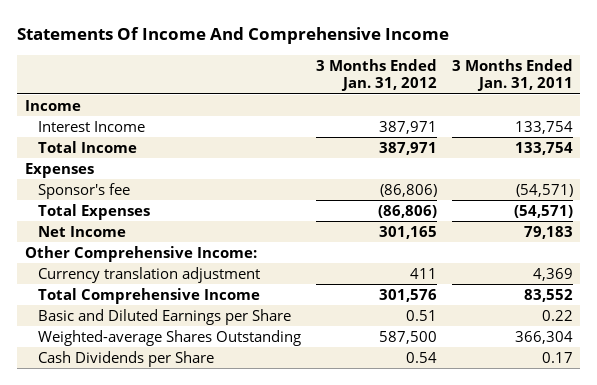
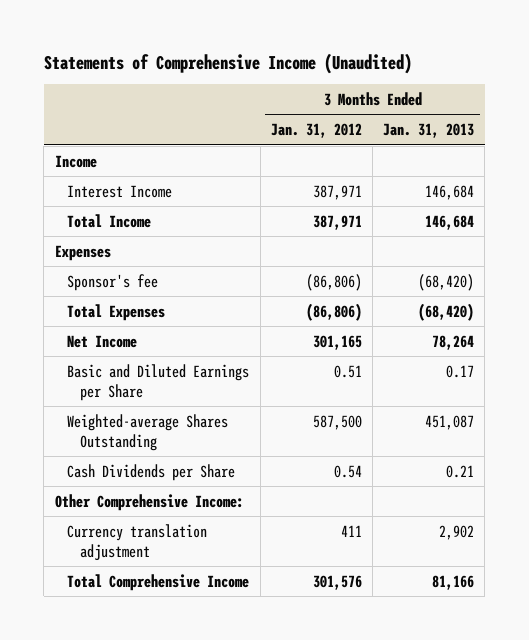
[17,27,450,45] Statements Of Income And Comprehensive Income -> [43,52,412,74] Statements of Comprehensive Income (Unaudited)
[451,58,573,92] 3 Months Ended Jan. 31, 2011 -> none
none -> [383,123,475,139] Jan. 31, 2013
[24,245,257,262] Other Comprehensive Income: -> [54,493,244,511] Other Comprehensive Income:
[38,266,261,283] Currency translation adjustment -> [67,523,208,561] Currency translation adjustment
[38,287,261,304] Total Comprehensive Income -> [67,573,250,591] Total Comprehensive Income

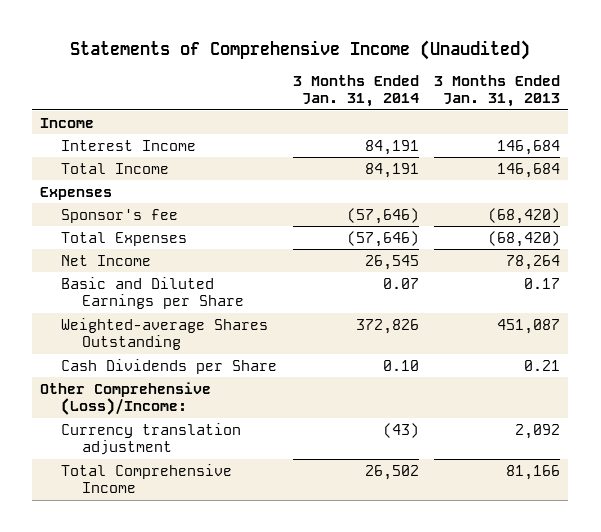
[270,123,362,139] Jan. 31, 2012 -> none
none -> [292,74,419,108] 3 Months Ended Jan. 31, 2014
[54,493,244,511] Other Comprehensive Income: -> [40,381,212,416] Other Comprehensive (Loss)/Income:
[439,524,475,540] 2,902 -> [515,423,561,439] 2,092

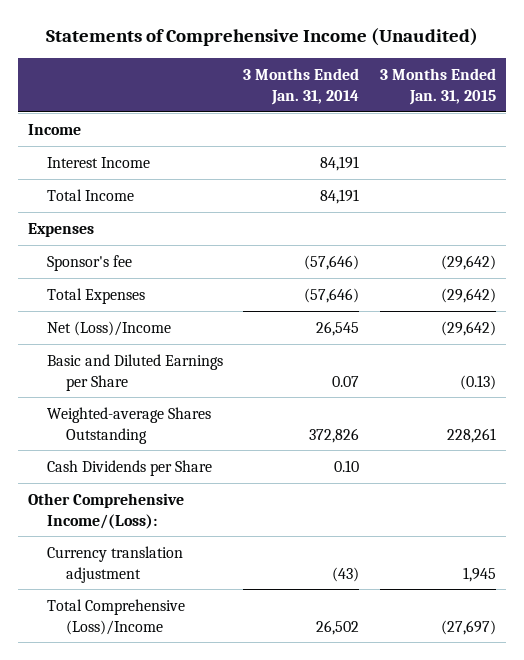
[434,74,561,108] 3 Months Ended Jan. 31, 2013 -> none
none -> [380,68,497,106] 3 Months Ended Jan. 31, 2015
[60,254,151,266] Net Income -> [46,320,171,336] Net (Loss)/Income
[40,381,212,416] Other Comprehensive (Loss)/Income: -> [27,492,184,529] Other Comprehensive Income/(Loss):
[60,463,232,494] Total Comprehensive Income -> [46,598,185,635] Total Comprehensive (Loss)/Income

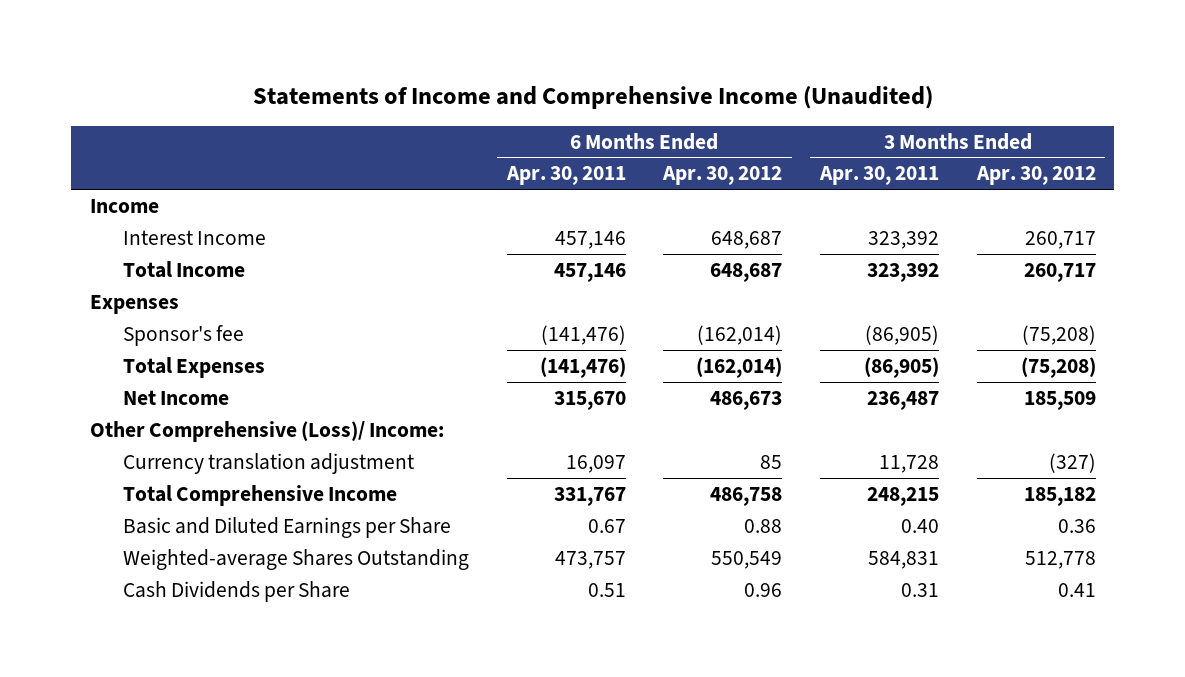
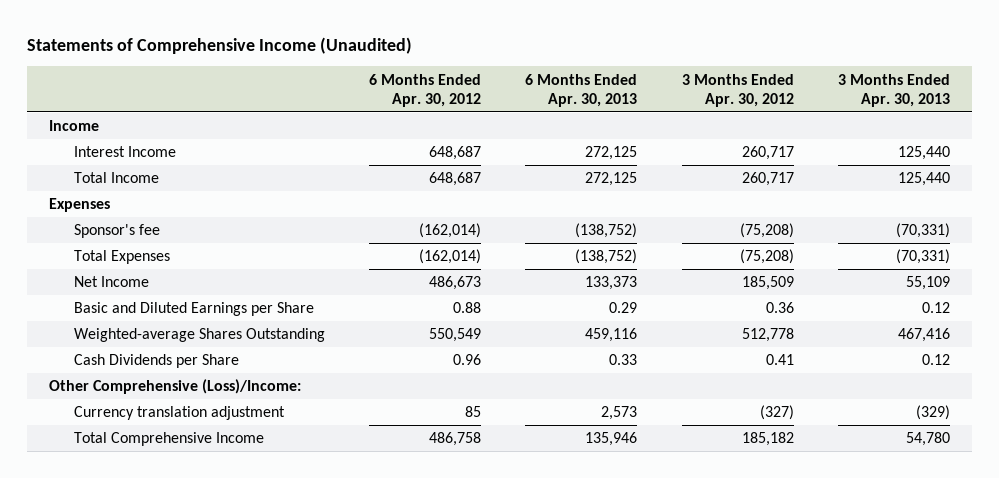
[252,86,933,110] Statements of Income and Comprehensive Income (Unaudited) -> [26,36,412,54] Statements of Comprehensive Income (Unaudited)
[505,166,626,186] Apr. 30, 2011 -> none
[818,166,939,186] Apr. 30, 2011 -> none
none -> [525,73,638,107] 6 Months Ended Apr. 30, 2013
none -> [838,73,951,107] 3 Months Ended Apr. 30, 2013
[89,420,444,442] Other Comprehensive (Loss)/ Income: -> none
none -> [49,379,302,395] Other Comprehensive (Loss)/Income:
[122,452,414,474] Currency translation adjustment -> [73,406,285,421] Currency translation adjustment
[122,484,397,506] Total Comprehensive Income -> [73,432,264,447] Total Comprehensive Income

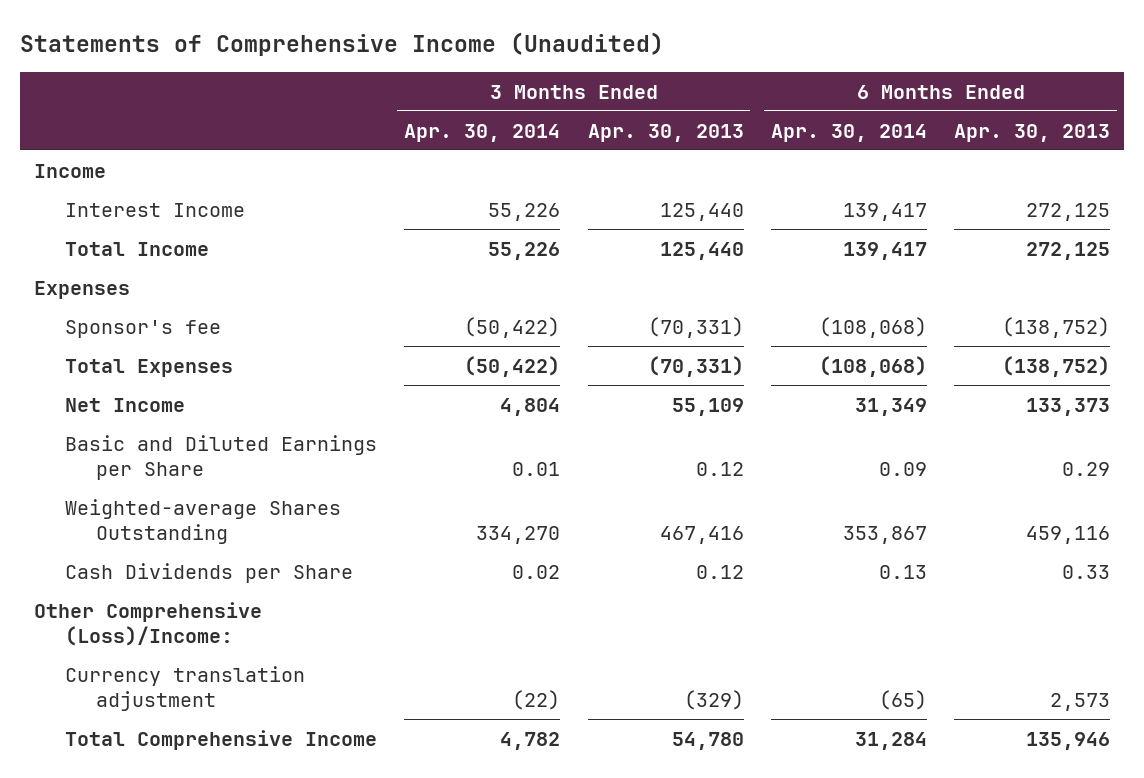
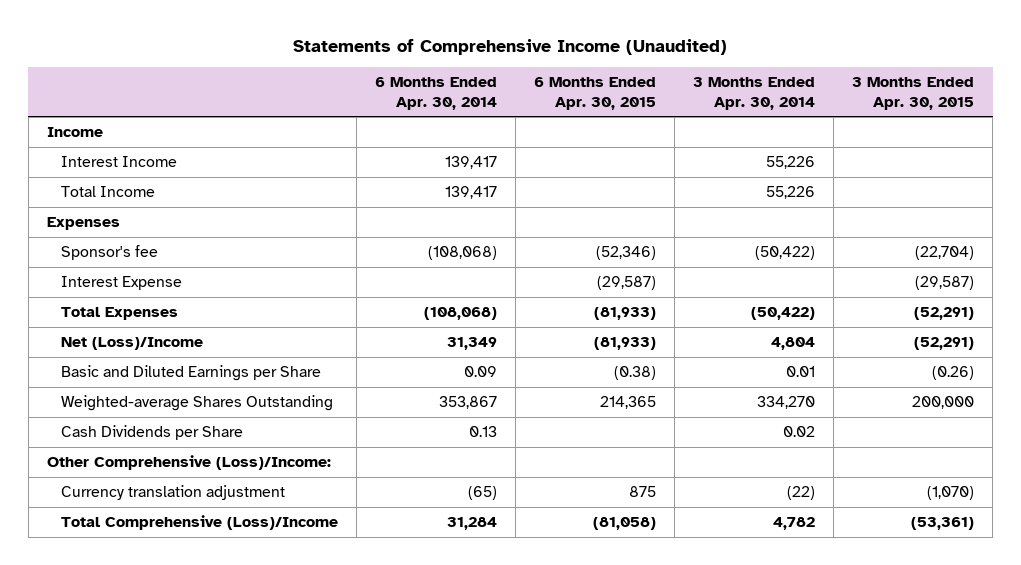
[587,123,744,142] Apr. 30, 2013 -> none
[954,123,1111,142] Apr. 30, 2013 -> none
none -> [534,77,657,110] 6 Months Ended Apr. 30, 2015
none -> [852,77,975,110] 3 Months Ended Apr. 30, 2015
none -> [61,275,183,290] Interest Expense
[64,397,185,412] Net Income -> [61,336,204,350] Net (Loss)/Income
[64,729,377,750] Total Comprehensive Income -> [61,514,339,530] Total Comprehensive (Loss)/Income

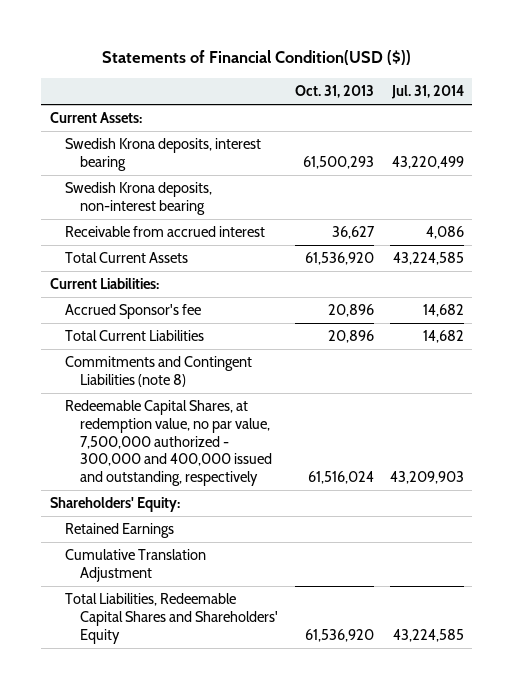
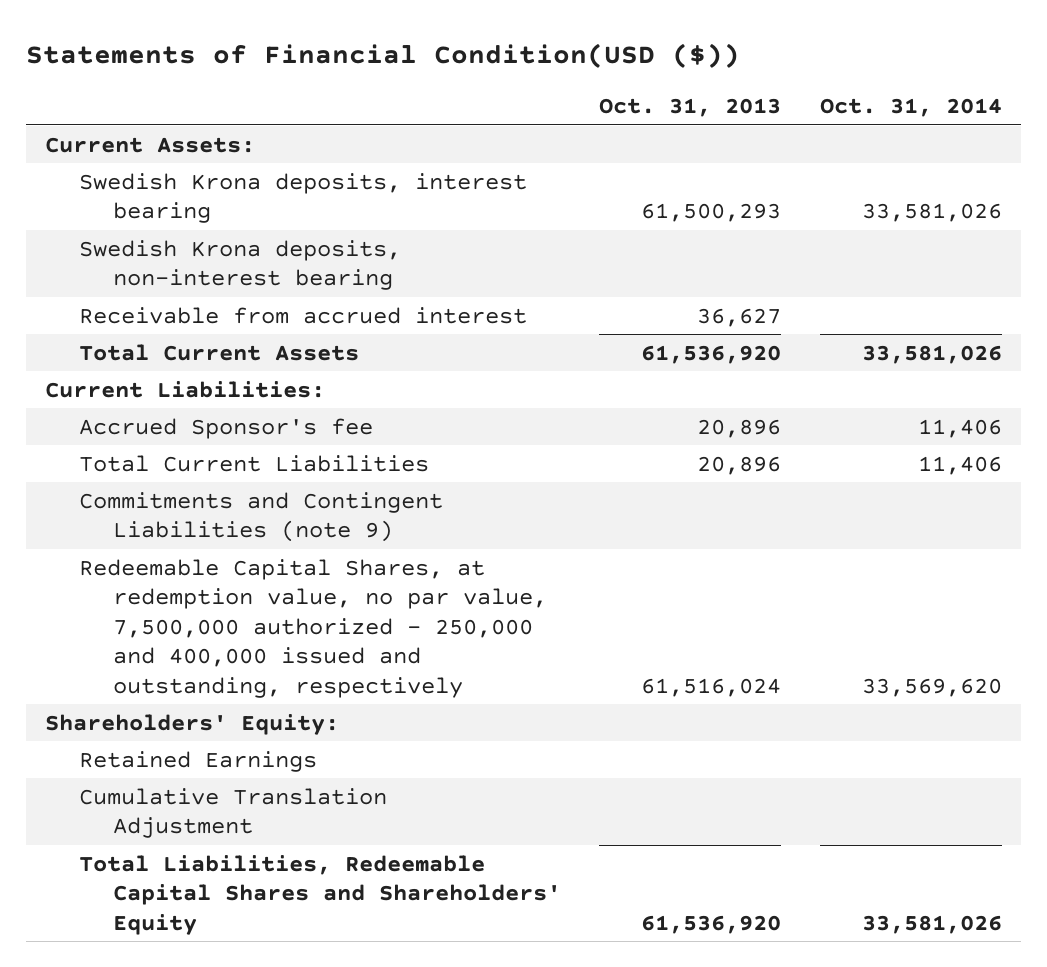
[391,84,465,99] Jul. 31, 2014 -> none
none -> [819,98,1002,118] Oct. 31, 2014
[64,356,252,387] Commitments and Contingent Liabilities (note 8) -> [78,491,443,543] Commitments and Contingent Liabilities (note 9)
[64,400,272,486] Redeemable Capital Shares, at redemption value, no par value, 7,500,000 authorized - 300,000 and 400,000 issued and outstanding, respectively -> [78,558,547,698] Redeemable Capital Shares, at redemption value, no par value, 7,500,000 authorized - 250,000 and 400,000 issued and outstanding, respectively

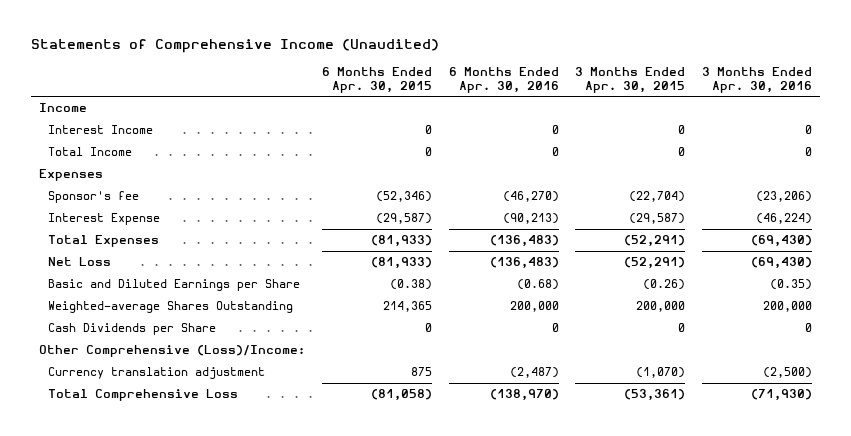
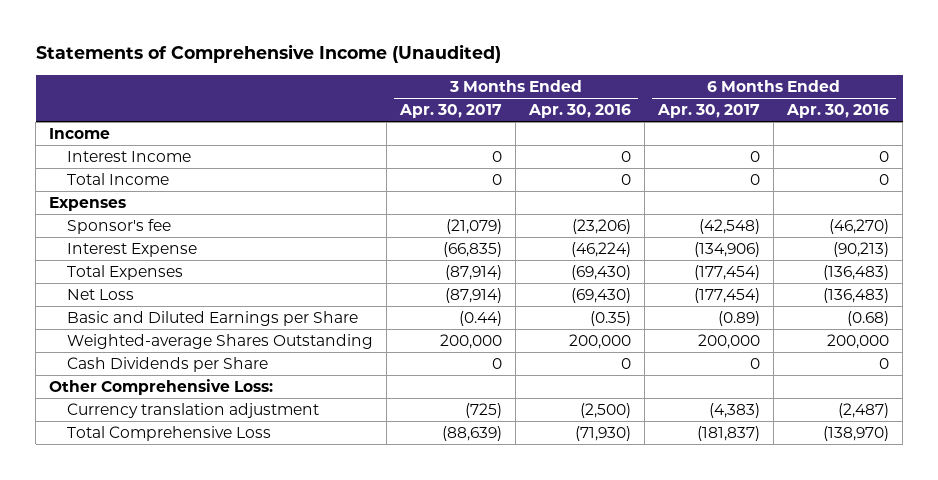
[321,66,432,93] 6 Months Ended Apr. 30, 2015 -> none
[575,66,686,93] 3 Months Ended Apr. 30, 2015 -> none
none -> [399,104,503,119] Apr. 30, 2017
none -> [657,104,761,119] Apr. 30, 2017
[39,345,306,358] Other Comprehensive (Loss)/Income: -> [49,379,274,396] Other Comprehensive Loss:

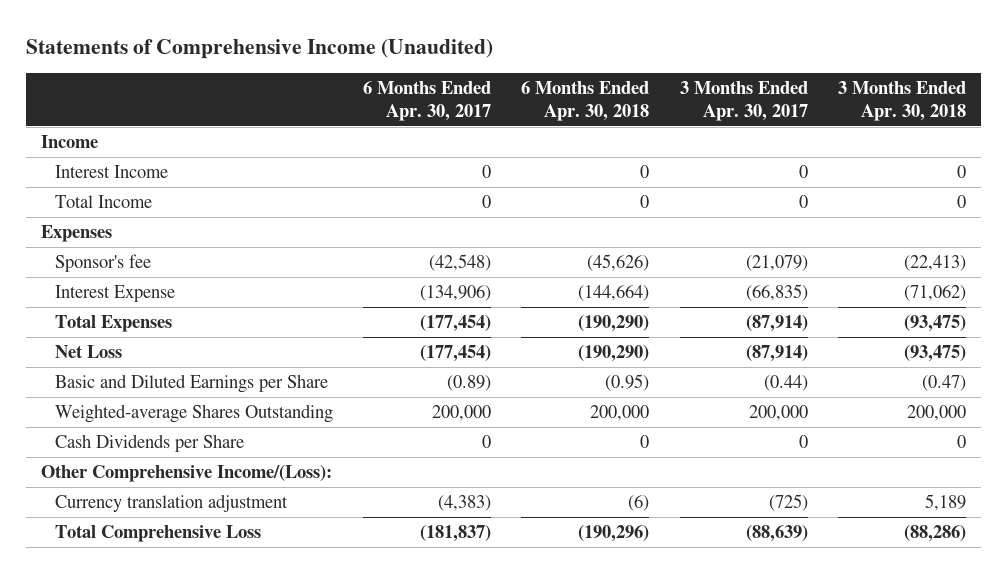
[528,104,632,119] Apr. 30, 2016 -> none
[786,104,890,119] Apr. 30, 2016 -> none
none -> [521,81,650,121] 6 Months Ended Apr. 30, 2018
none -> [838,81,967,121] 3 Months Ended Apr. 30, 2018
[49,379,274,396] Other Comprehensive Loss: -> [40,465,332,483] Other Comprehensive Income/(Loss):

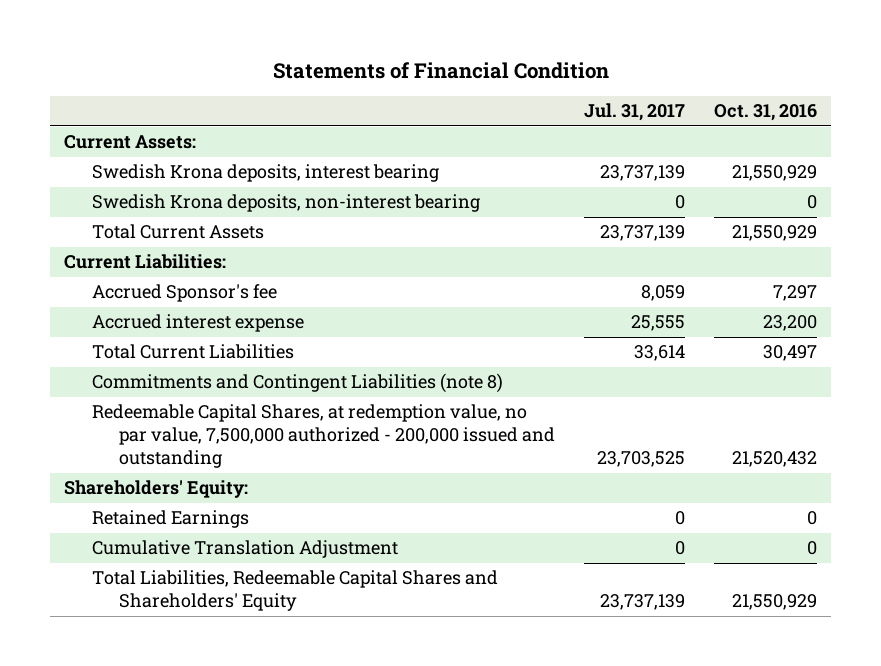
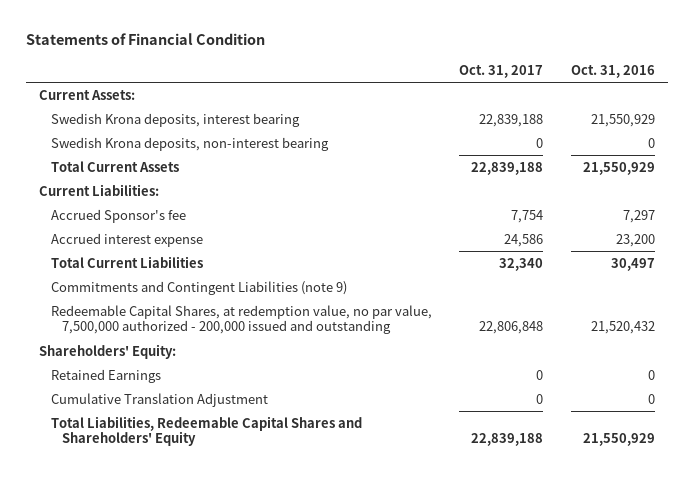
[583,103,685,122] Jul. 31, 2017 -> none
none -> [459,64,544,78] Oct. 31, 2017
[91,373,503,394] Commitments and Contingent Liabilities (note 8) -> [50,280,347,295] Commitments and Contingent Liabilities (note 9)

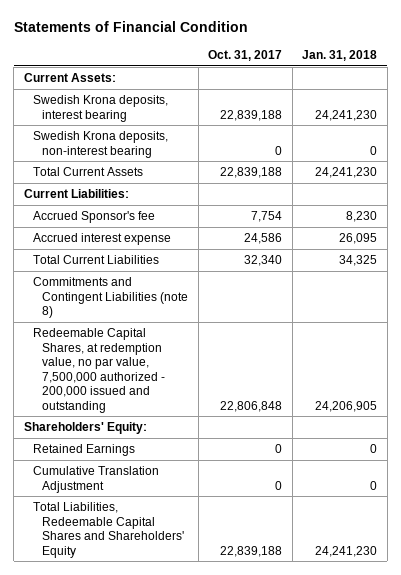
[570,64,655,78] Oct. 31, 2016 -> none
none -> [302,50,378,62] Jan. 31, 2018
[50,280,347,295] Commitments and Contingent Liabilities (note 9) -> [32,276,188,319] Commitments and Contingent Liabilities (note 8)

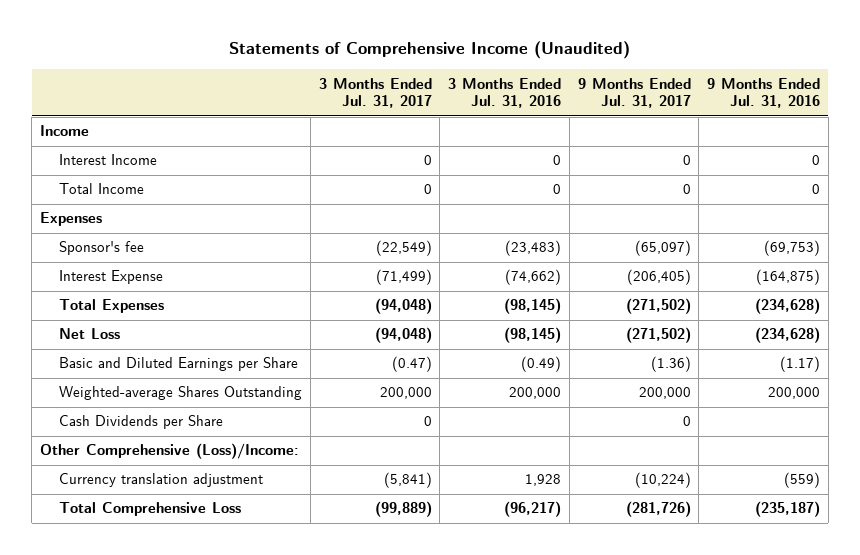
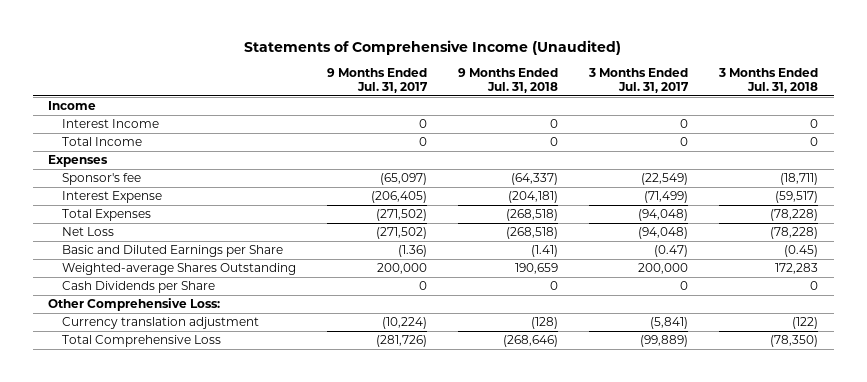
[448,77,562,109] 3 Months Ended Jul. 31, 2016 -> none
[706,77,820,109] 9 Months Ended Jul. 31, 2016 -> none
none -> [458,68,559,94] 9 Months Ended Jul. 31, 2018
none -> [718,68,819,94] 3 Months Ended Jul. 31, 2018
[40,443,300,460] Other Comprehensive (Loss)/Income: -> [48,298,221,312] Other Comprehensive Loss:

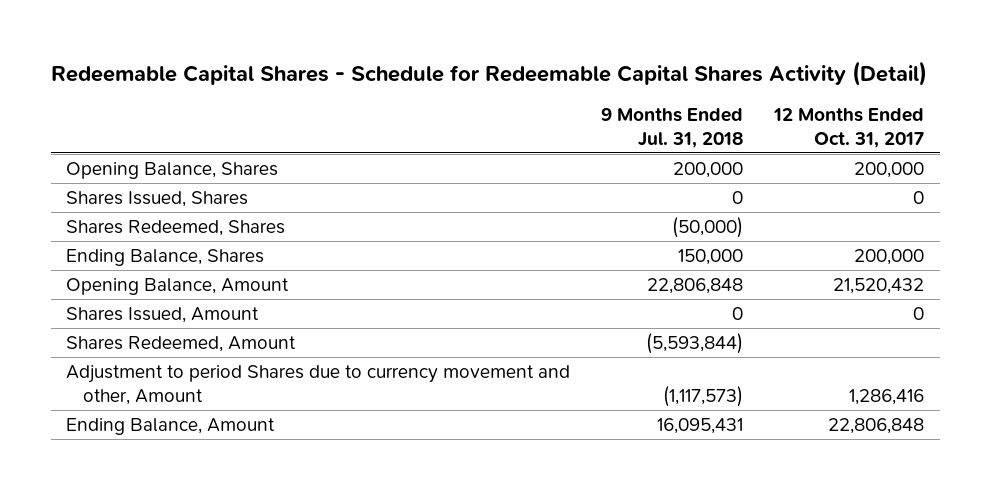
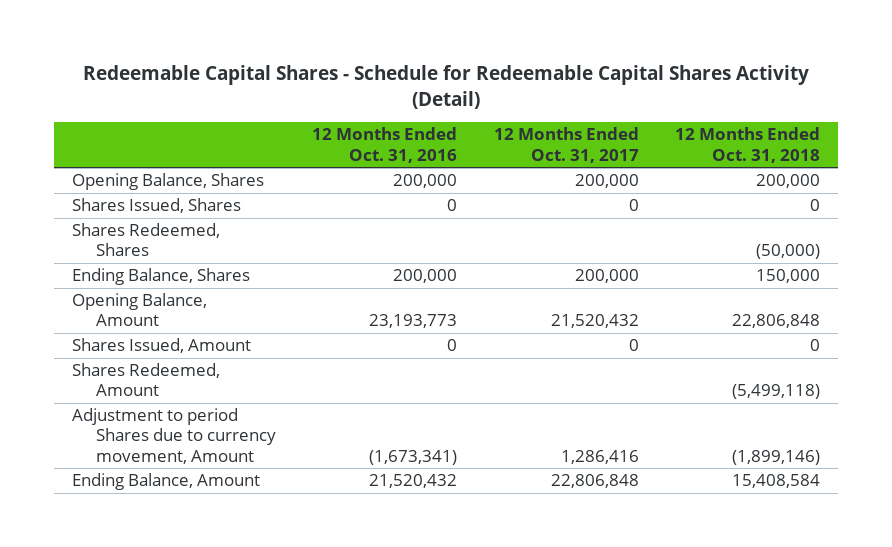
[601,107,744,148] 9 Months Ended Jul. 31, 2018 -> none
none -> [312,127,458,163] 12 Months Ended Oct. 31, 2016
none -> [675,127,821,163] 12 Months Ended Oct. 31, 2018
[66,364,571,405] Adjustment to period Shares due to currency movement and other, Amount -> [72,408,276,464] Adjustment to period Shares due to currency movement, Amount

